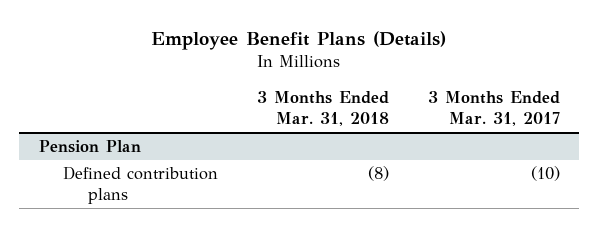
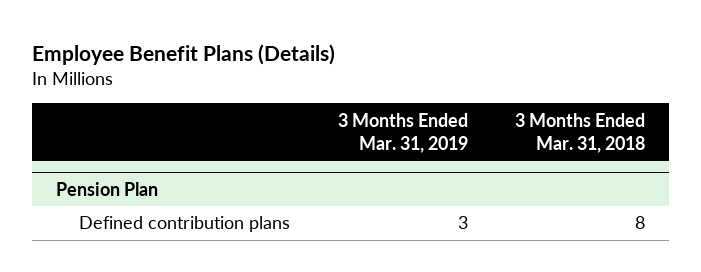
[427,91,560,127] 3 Months Ended Mar. 31, 2017 -> none
none -> [337,112,468,154] 3 Months Ended Mar. 31, 2019
[368,166,390,182] (8) -> [635,216,646,230] 8

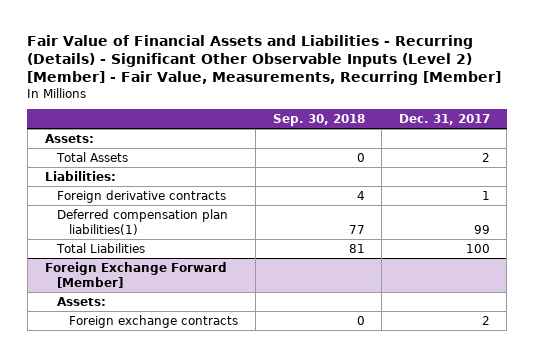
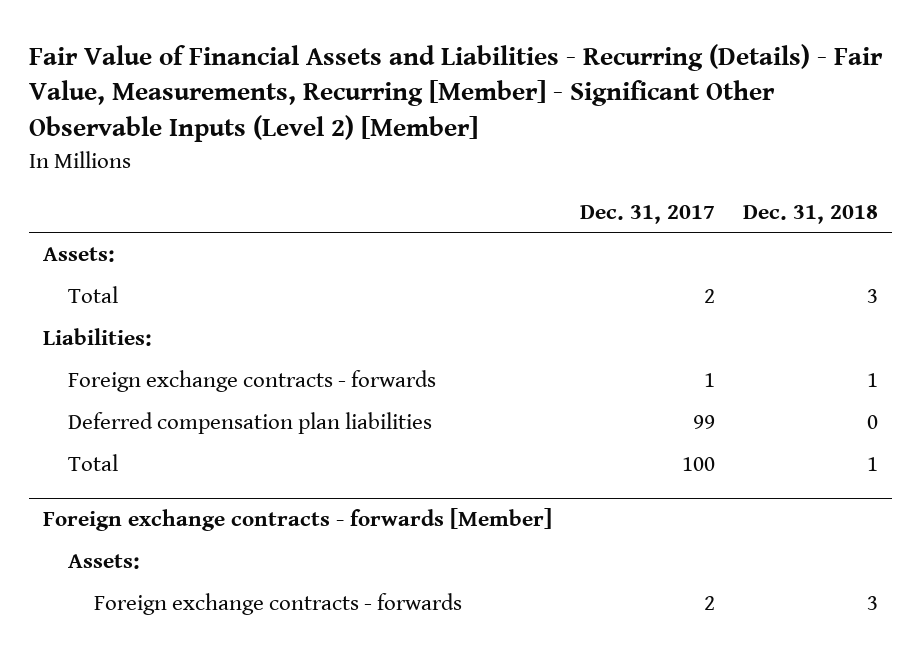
[27,34,502,85] Fair Value of Financial Assets and Liabilities - Recurring (Details) - Significant Other Observable Inputs (Level 2) [Member] - Fair Value, Measurements, Recurring [Member] -> [28,43,883,143] Fair Value of Financial Assets and Liabilities - Recurring (Details) - Fair Value, Measurements, Recurring [Member] - Significant Other Observable Inputs (Level 2) [Member]
[272,113,365,126] Sep. 30, 2018 -> none
none -> [742,204,878,224] Dec. 31, 2018
[55,151,128,162] Total Assets -> [68,285,119,303] Total
[56,189,226,203] Foreign derivative contracts -> [68,369,437,392] Foreign exchange contracts - forwards
[56,208,228,235] Deferred compensation plan liabilities(1) -> [68,411,433,434] Deferred compensation plan liabilities
[55,242,145,253] Total Liabilities -> [68,453,119,471] Total
[44,261,227,288] Foreign Exchange Forward [Member] -> [42,508,552,532] Foreign exchange contracts - forwards [Member]
[69,314,239,328] Foreign exchange contracts -> [93,592,462,615] Foreign exchange contracts - forwards

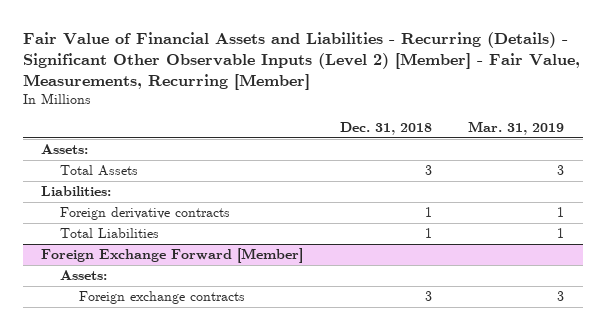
[28,43,883,143] Fair Value of Financial Assets and Liabilities - Recurring (Details) - Fair Value, Measurements, Recurring [Member] - Significant Other Observable Inputs (Level 2) [Member] -> [23,31,581,90] Fair Value of Financial Assets and Liabilities - Recurring (Details) - Significant Other Observable Inputs (Level 2) [Member] - Fair Value, Measurements, Recurring [Member]
[579,204,715,224] Dec. 31, 2017 -> none
none -> [468,120,565,135] Mar. 31, 2019
[68,285,119,303] Total -> [60,164,139,176] Total Assets
[68,411,433,434] Deferred compensation plan liabilities -> none
[68,369,437,392] Foreign exchange contracts - forwards -> [60,206,231,220] Foreign derivative contracts
[68,453,119,471] Total -> [60,227,160,238] Total Liabilities
[42,508,552,532] Foreign exchange contracts - forwards [Member] -> [41,247,304,263] Foreign Exchange Forward [Member]
[93,592,462,615] Foreign exchange contracts - forwards -> [78,290,245,304] Foreign exchange contracts

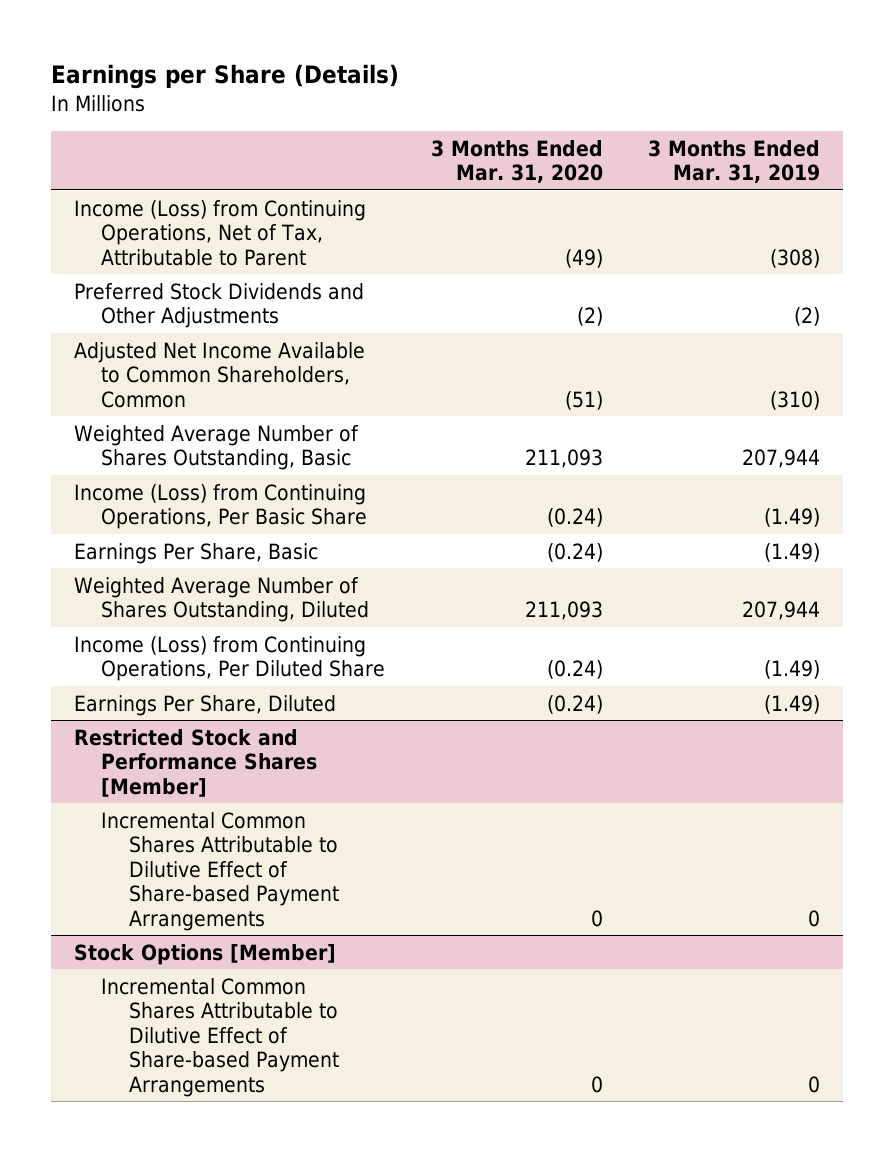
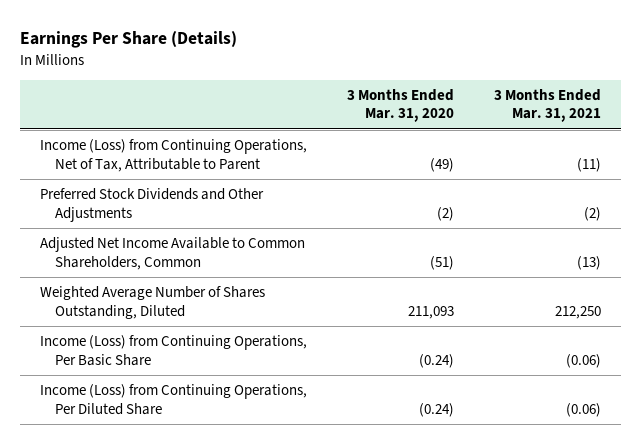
[51,63,400,89] Earnings per Share (Details) -> [20,31,238,49] Earnings Per Share (Details)
[647,139,820,184] 3 Months Ended Mar. 31, 2019 -> none
none -> [493,89,601,123] 3 Months Ended Mar. 31, 2021
[73,424,359,471] Weighted Average Number of Shares Outstanding, Basic -> none
[73,542,318,564] Earnings Per Share, Basic -> none
[73,483,368,530] Income (Loss) from Continuing Operations, Per Basic Share -> [40,335,308,366] Income (Loss) from Continuing Operations, Per Basic Share
[73,694,336,716] Earnings Per Share, Diluted -> none
[73,728,318,797] Restricted Stock and Performance Shares [Member] -> none
[101,811,339,931] Incremental Common Shares Attributable to Dilutive Effect of Share-based Payment Arrangements -> none
[73,943,336,965] Stock Options [Member] -> none
[101,977,339,1097] Incremental Common Shares Attributable to Dilutive Effect of Share-based Payment Arrangements -> none

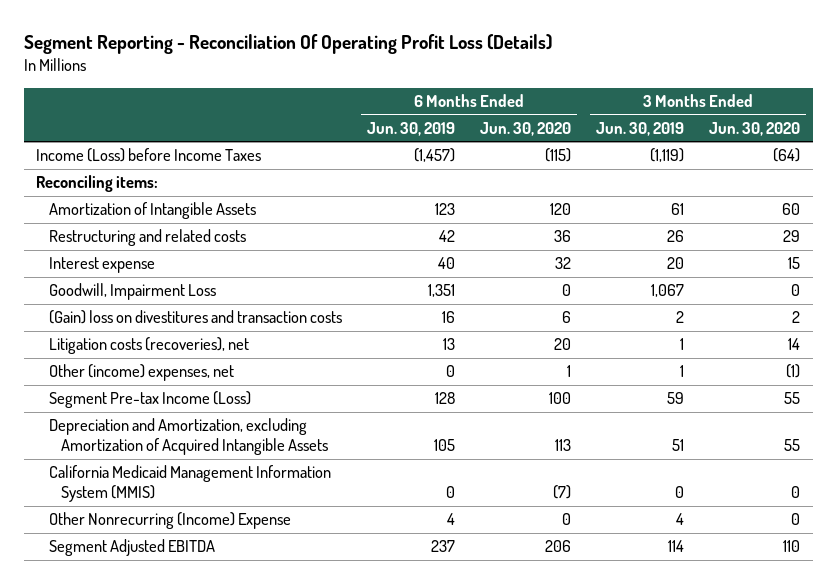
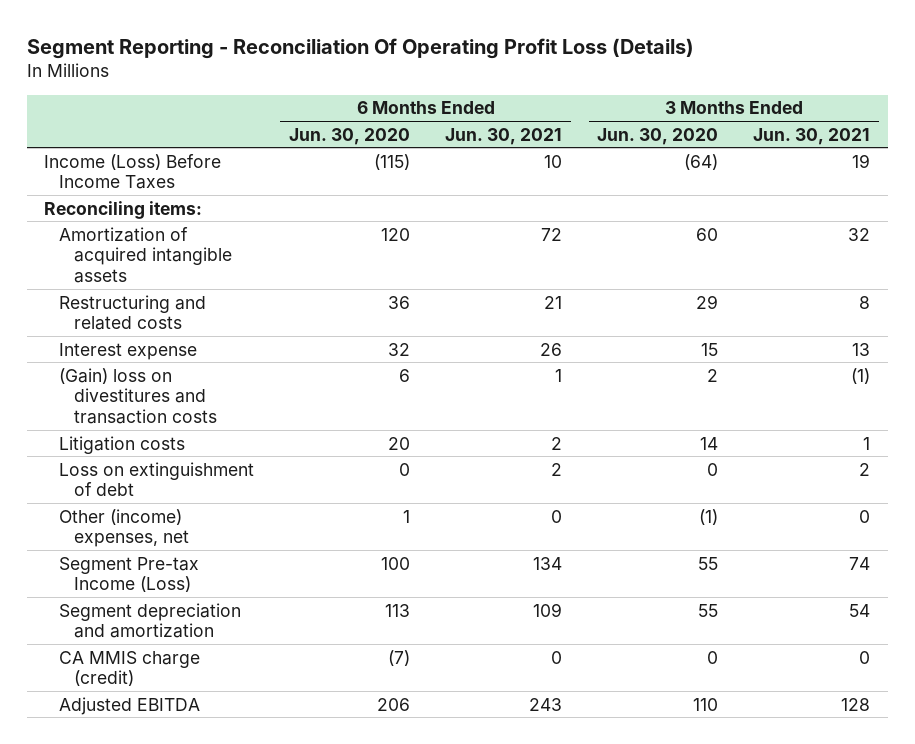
[366,121,455,136] Jun. 30, 2019 -> none
[596,121,685,136] Jun. 30, 2019 -> none
none -> [445,127,563,145] Jun. 30, 2021
none -> [753,127,871,145] Jun. 30, 2021
[36,148,262,163] Income (Loss) before Income Taxes -> [44,153,222,190] Income (Loss) Before Income Taxes
[48,202,256,220] Amortization of Intangible Assets -> [59,226,232,284] Amortization of acquired intangible assets
[48,283,216,301] Goodwill, Impairment Loss -> none
[48,337,249,355] Litigation costs (recoveries), net -> [59,435,186,454] Litigation costs
none -> [59,461,255,497] Loss on extinguishment of debt
[48,512,291,530] Other Nonrecurring (Income) Expense -> none
[48,418,329,456] Depreciation and Amortization, excluding Amortization of Acquired Intangible Assets -> [59,602,242,639] Segment depreciation and amortization
[48,465,331,503] California Medicaid Management Information System (MMIS) -> [59,650,201,687] CA MMIS charge (credit)
[48,539,215,557] Segment Adjusted EBITDA -> [59,696,201,715] Adjusted EBITDA

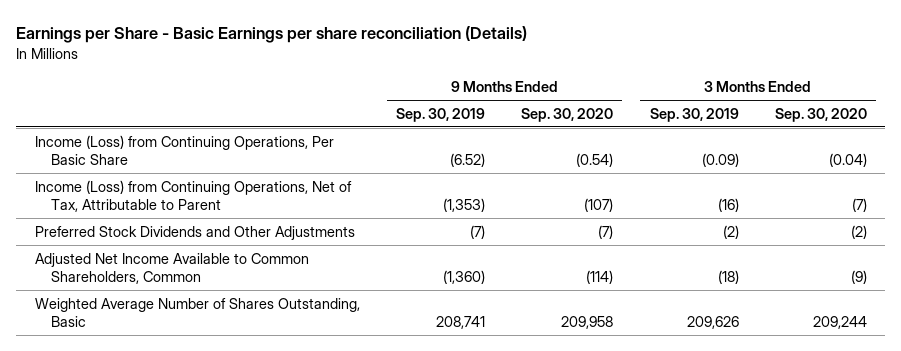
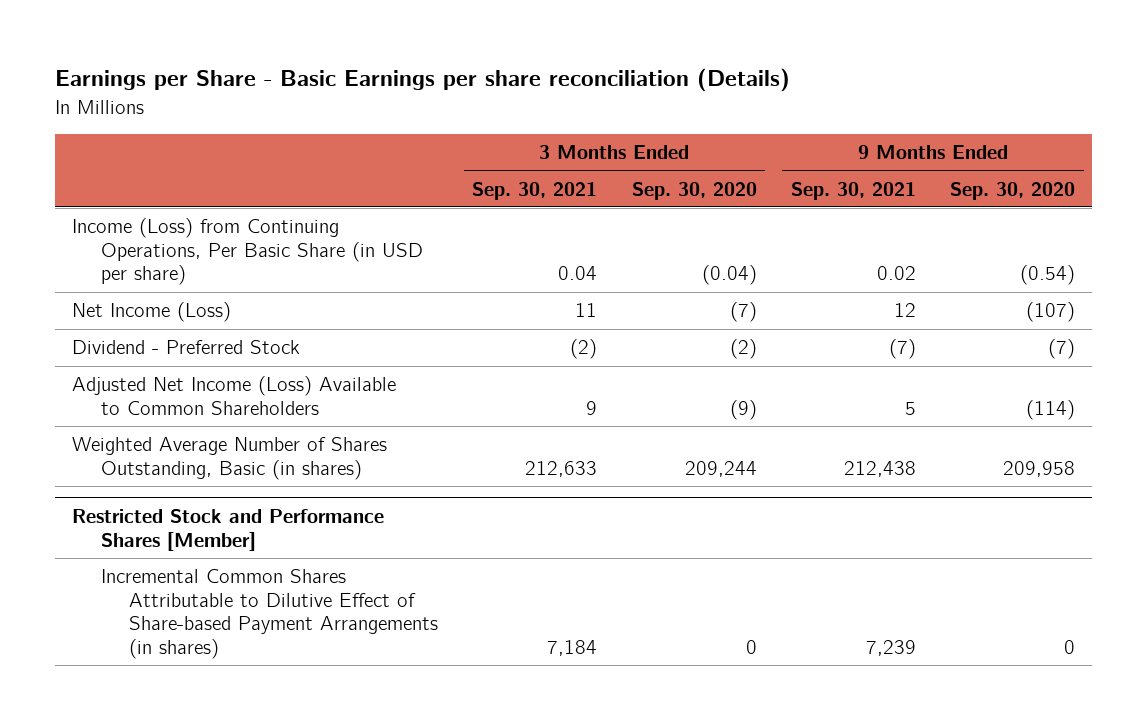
[395,107,485,122] Sep. 30, 2019 -> none
[649,107,739,122] Sep. 30, 2019 -> none
none -> [472,181,598,200] Sep. 30, 2021
none -> [790,181,916,200] Sep. 30, 2021
[34,134,334,166] Income (Loss) from Continuing Operations, Per Basic Share -> [72,218,423,286] Income (Loss) from Continuing Operations, Per Basic Share (in USD per share)
[34,179,352,213] Income (Loss) from Continuing Operations, Net of Tax, Attributable to Parent -> [72,302,232,323] Net Income (Loss)
[34,225,355,240] Preferred Stock Dividends and Other Adjustments -> [72,340,301,355] Dividend - Preferred Stock
[34,252,309,285] Adjusted Net Income Available to Common Shareholders, Common -> [72,376,397,415] Adjusted Net Income (Loss) Available to Common Shareholders
[34,297,360,328] Weighted Average Number of Shares Outstanding, Basic -> [72,437,388,480] Weighted Average Number of Shares Outstanding, Basic (in shares)
none -> [72,509,385,551] Restricted Stock and Performance Shares [Member]
none -> [100,569,438,659] Incremental Common Shares Attributable to Dilutive Effect of Share-based Payment Arrangements (in shares)

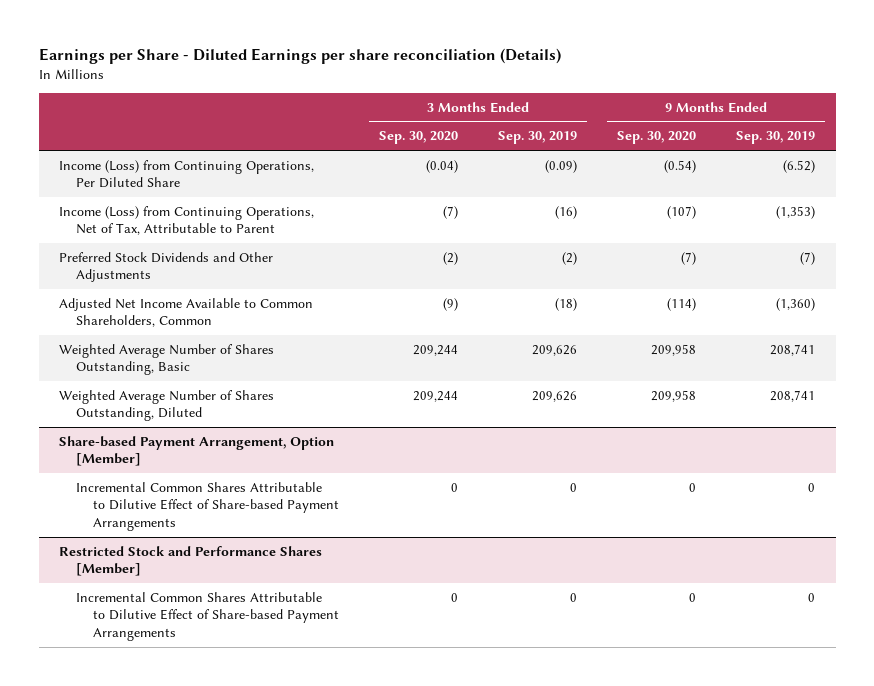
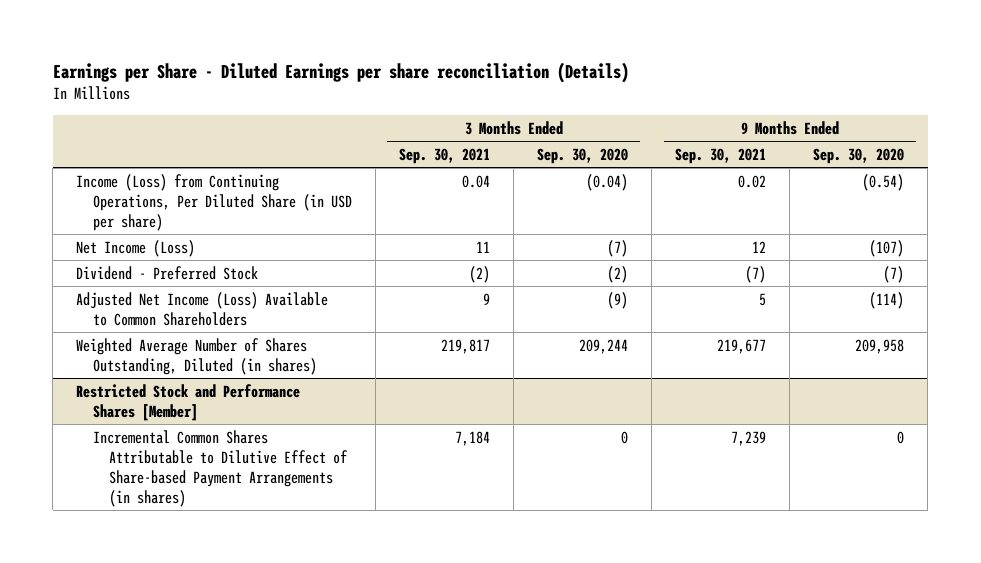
[498,131,578,145] Sep. 30, 2019 -> none
[736,131,816,145] Sep. 30, 2019 -> none
none -> [399,147,491,164] Sep. 30, 2021
none -> [675,147,767,164] Sep. 30, 2021
[58,343,274,376] Weighted Average Number of Shares Outstanding, Basic -> none
[58,435,334,467] Share-based Payment Arrangement, Option [Member] -> none
[75,481,339,532] Incremental Common Shares Attributable to Dilutive Effect of Share-based Payment Arrangements -> none
[58,159,314,189] Income (Loss) from Continuing Operations, Per Diluted Share -> [76,173,352,231] Income (Loss) from Continuing Operations, Per Diluted Share (in USD per share)
[58,205,314,236] Income (Loss) from Continuing Operations, Net of Tax, Attributable to Parent -> [76,239,196,257] Net Income (Loss)
[58,251,273,283] Preferred Stock Dividends and Other Adjustments -> [76,265,259,280] Dividend - Preferred Stock
[58,297,313,328] Adjusted Net Income Available to Common Shareholders, Common -> [76,291,329,326] Adjusted Net Income (Loss) Available to Common Shareholders
[58,389,274,422] Weighted Average Number of Shares Outstanding, Diluted -> [76,337,317,375] Weighted Average Number of Shares Outstanding, Diluted (in shares)
[75,591,339,642] Incremental Common Shares Attributable to Dilutive Effect of Share-based Payment Arrangements -> [92,429,349,507] Incremental Common Shares Attributable to Dilutive Effect of Share-based Payment Arrangements (in shares)

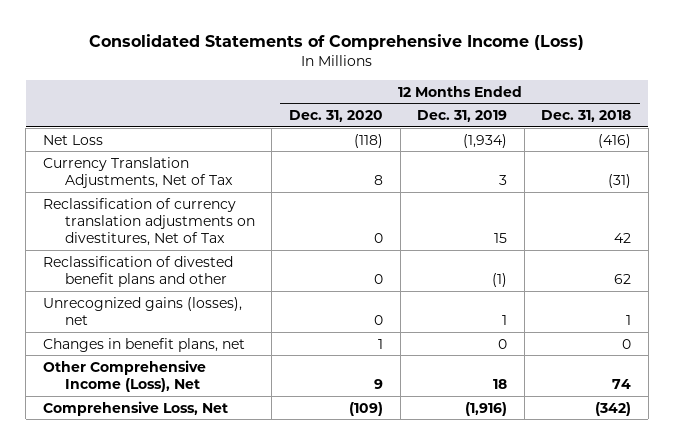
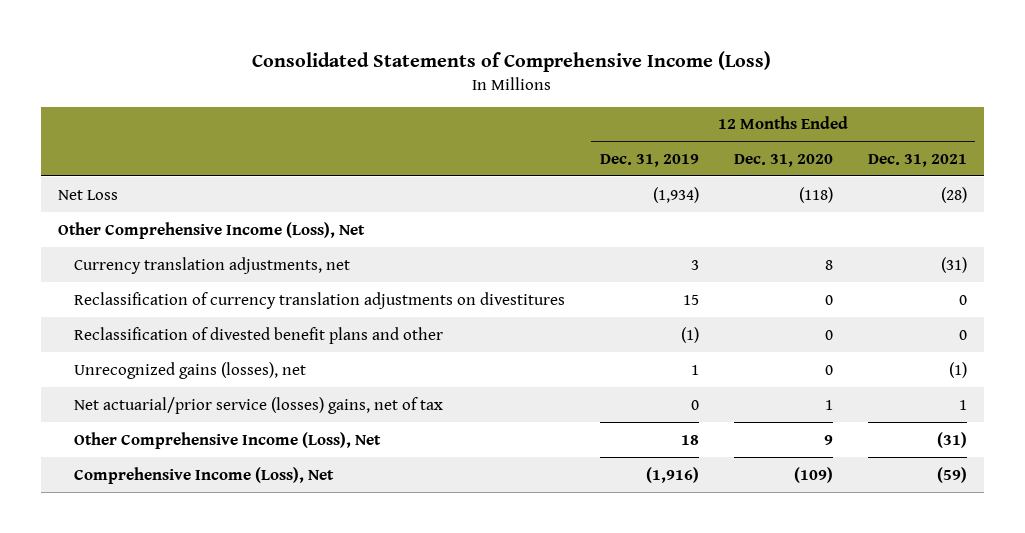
[541,110,632,123] Dec. 31, 2018 -> none
none -> [867,153,967,167] Dec. 31, 2021
none -> [58,221,366,239] Other Comprehensive Income (Loss), Net
[42,156,233,188] Currency Translation Adjustments, Net of Tax -> [73,256,350,274] Currency translation adjustments, net
[42,197,255,246] Reclassification of currency translation adjustments on divestitures, Net of Tax -> [73,291,565,309] Reclassification of currency translation adjustments on divestitures
[42,337,245,352] Changes in benefit plans, net -> none
none -> [73,396,443,414] Net actuarial/prior service (losses) gains, net of tax
[42,400,228,416] Comprehensive Loss, Net -> [73,466,334,484] Comprehensive Income (Loss), Net

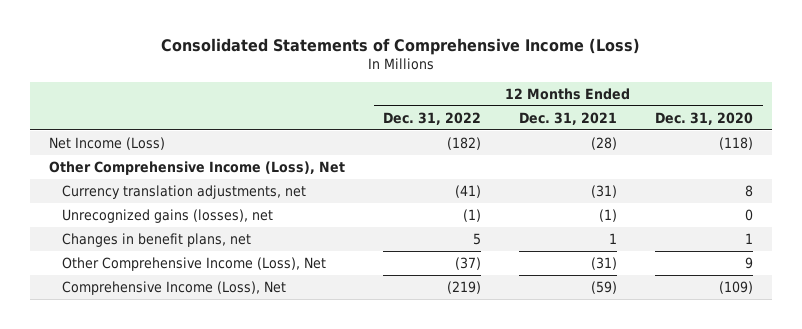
[599,153,699,167] Dec. 31, 2019 -> none
none -> [383,111,482,125] Dec. 31, 2022
[58,189,119,200] Net Loss -> [49,136,166,150] Net Income (Loss)
[73,291,565,309] Reclassification of currency translation adjustments on divestitures -> none
[73,326,443,344] Reclassification of divested benefit plans and other -> none
[73,396,443,414] Net actuarial/prior service (losses) gains, net of tax -> [61,232,251,247] Changes in benefit plans, net

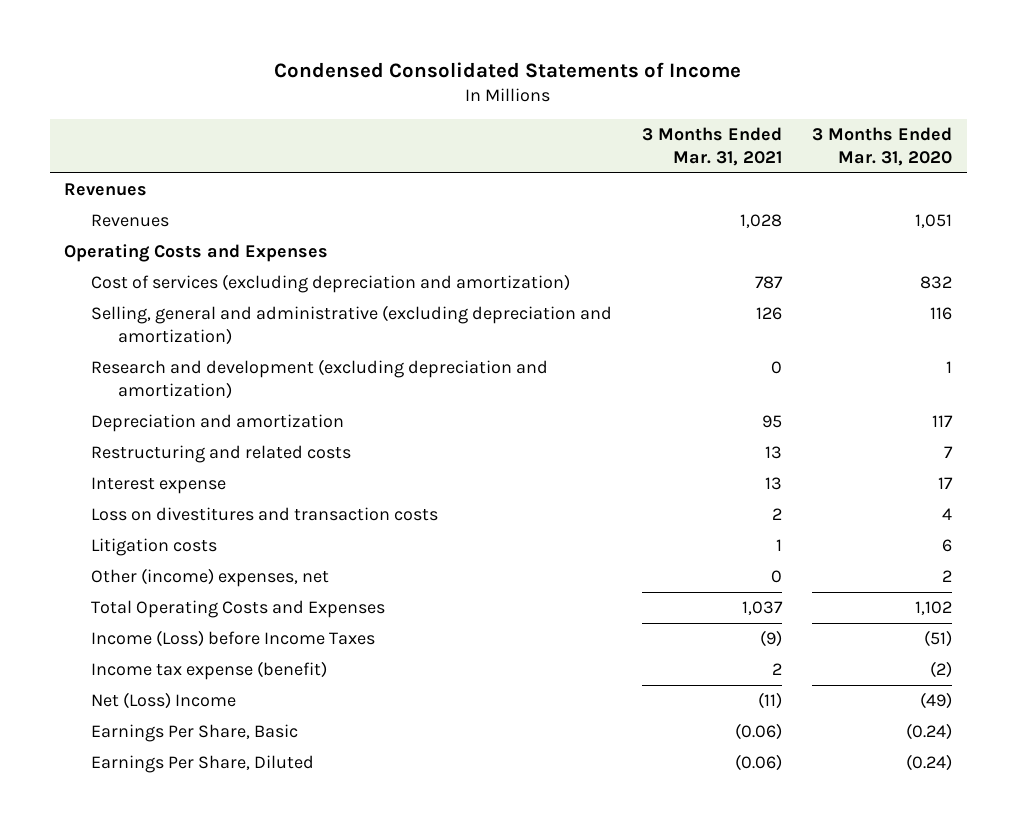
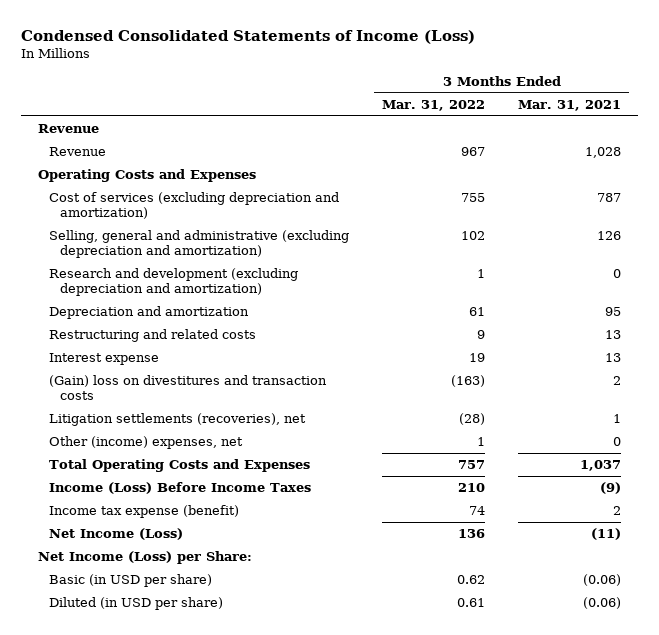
[274,62,742,79] Condensed Consolidated Statements of Income -> [21,29,476,44] Condensed Consolidated Statements of Income (Loss)
[811,127,952,166] 3 Months Ended Mar. 31, 2020 -> none
none -> [382,99,486,111] Mar. 31, 2022
[64,183,148,197] Revenues -> [37,123,99,133] Revenue
[91,214,170,228] Revenues -> [48,146,106,156] Revenue
[91,507,439,522] Loss on divestitures and transaction costs -> [48,374,327,400] (Gain) loss on divestitures and transaction costs
[91,538,218,557] Litigation costs -> [48,412,306,426] Litigation settlements (recoveries), net
[91,630,376,648] Income (Loss) before Income Taxes -> [48,481,311,494] Income (Loss) Before Income Taxes
[91,692,237,710] Net (Loss) Income -> [48,527,183,540] Net Income (Loss)
none -> [37,550,252,564] Net Income (Loss) per Share:
[91,724,299,743] Earnings Per Share, Basic -> [48,573,212,587] Basic (in USD per share)
[91,755,315,774] Earnings Per Share, Diluted -> [48,596,223,610] Diluted (in USD per share)

